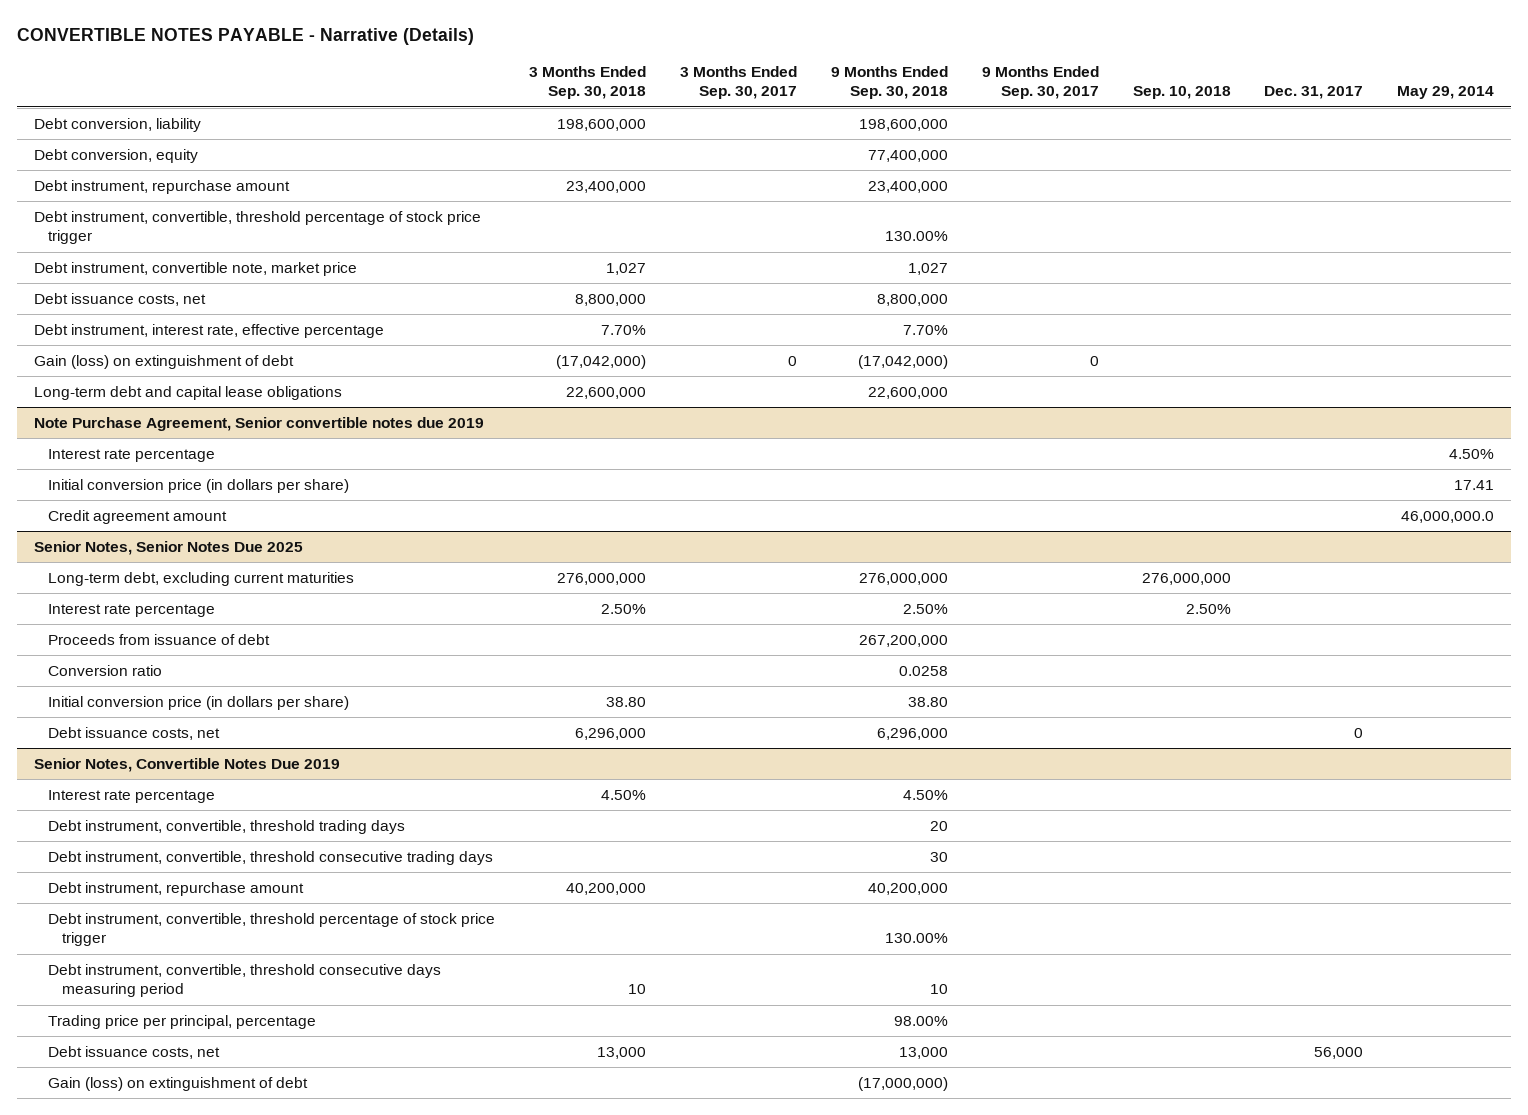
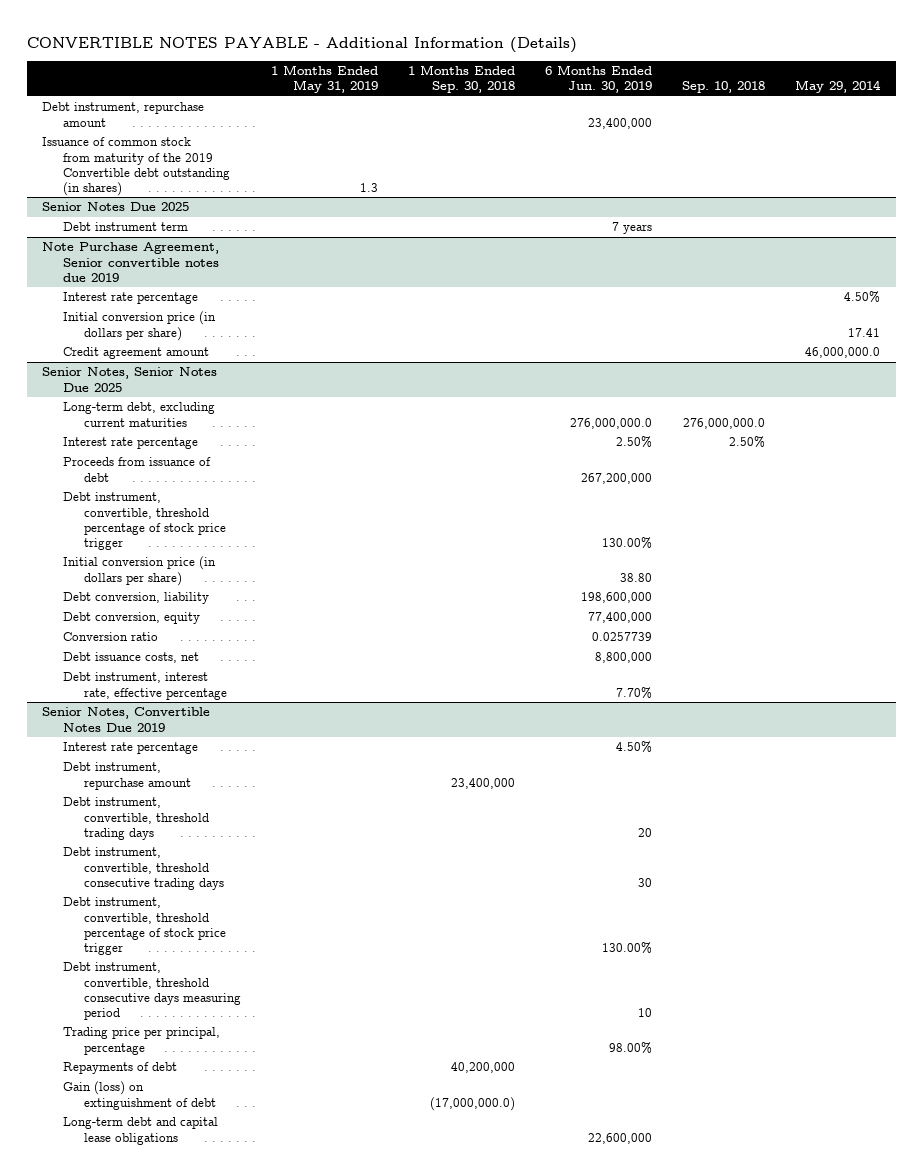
[16,27,474,45] CONVERTIBLE NOTES PAYABLE - Narrative (Details) -> [27,36,578,53] CONVERTIBLE NOTES PAYABLE - Additional Information (Details)
[528,65,646,100] 3 Months Ended Sep. 30, 2018 -> none
[679,65,797,100] 3 Months Ended Sep. 30, 2017 -> none
[830,65,948,100] 9 Months Ended Sep. 30, 2018 -> none
[981,65,1099,100] 9 Months Ended Sep. 30, 2017 -> none
[1264,86,1364,100] Dec. 31, 2017 -> none
none -> [271,65,379,94] 1 Months Ended May 31, 2019
none -> [408,65,516,94] 1 Months Ended Sep. 30, 2018
none -> [545,65,653,94] 6 Months Ended Jun. 30, 2019
[33,117,201,132] Debt conversion, liability -> none
[33,148,198,163] Debt conversion, equity -> none
[33,210,481,245] Debt instrument, convertible, threshold percentage of stock price trigger -> none
[33,261,357,276] Debt instrument, convertible note, market price -> none
[33,292,206,306] Debt issuance costs, net -> none
[33,323,384,338] Debt instrument, interest rate, effective percentage -> none
[33,354,294,369] Gain (loss) on extinguishment of debt -> none
[33,385,342,400] Long-term debt and capital lease obligations -> none
none -> [42,137,231,197] Issuance of common stock from maturity of the 2019 Convertible debt outstanding (in shares)
none -> [42,202,190,212] Senior Notes Due 2025
none -> [63,222,189,232] Debt instrument term
[1141,572,1231,585] 276,000,000 -> [683,417,766,429] 276,000,000.0
none -> [63,492,227,551] Debt instrument, convertible, threshold percentage of stock price trigger
none -> [63,592,210,605] Debt conversion, liability
none -> [63,612,201,625] Debt conversion, equity
[48,664,163,676] Conversion ratio -> [63,632,159,642] Conversion ratio
none -> [63,672,228,700] Debt instrument, interest rate, effective percentage
[48,881,305,896] Debt instrument, repurchase amount -> [63,762,192,790] Debt instrument, repurchase amount
[48,1045,221,1059] Debt issuance costs, net -> none
none -> [63,1062,178,1075] Repayments of debt
none -> [63,1117,219,1145] Long-term debt and capital lease obligations

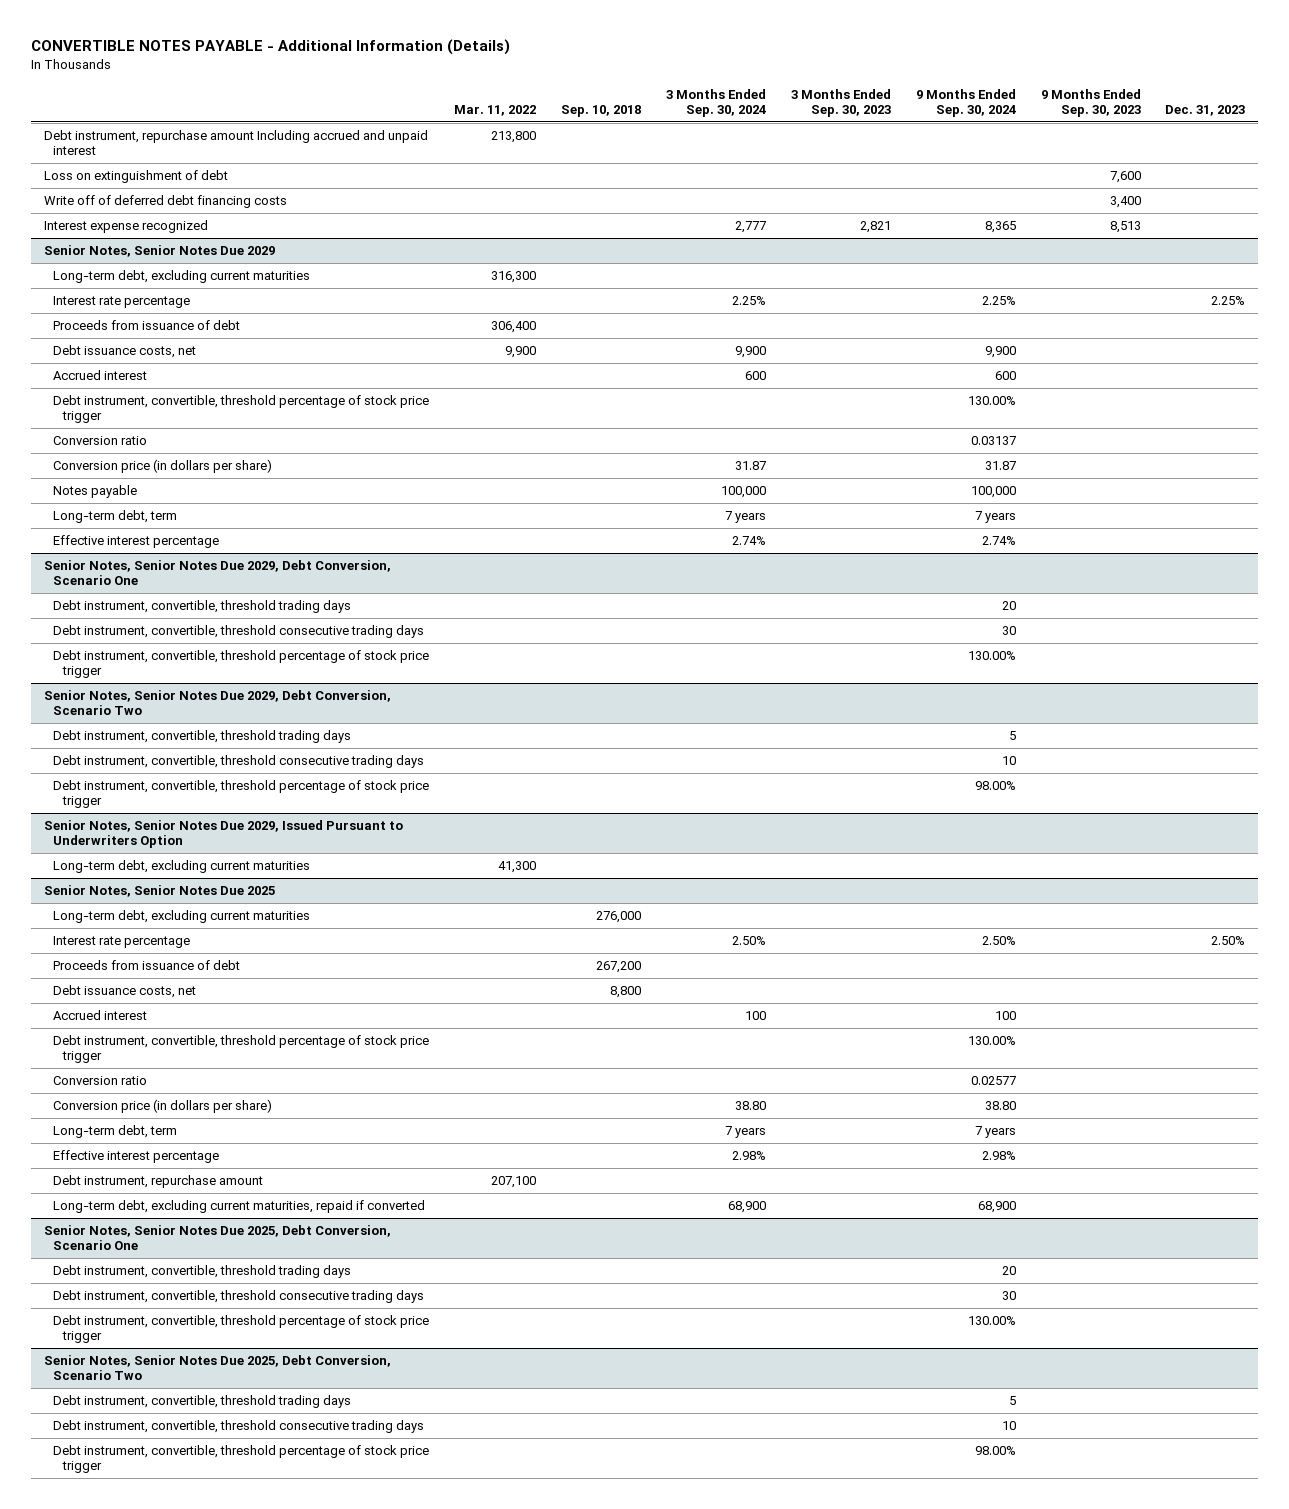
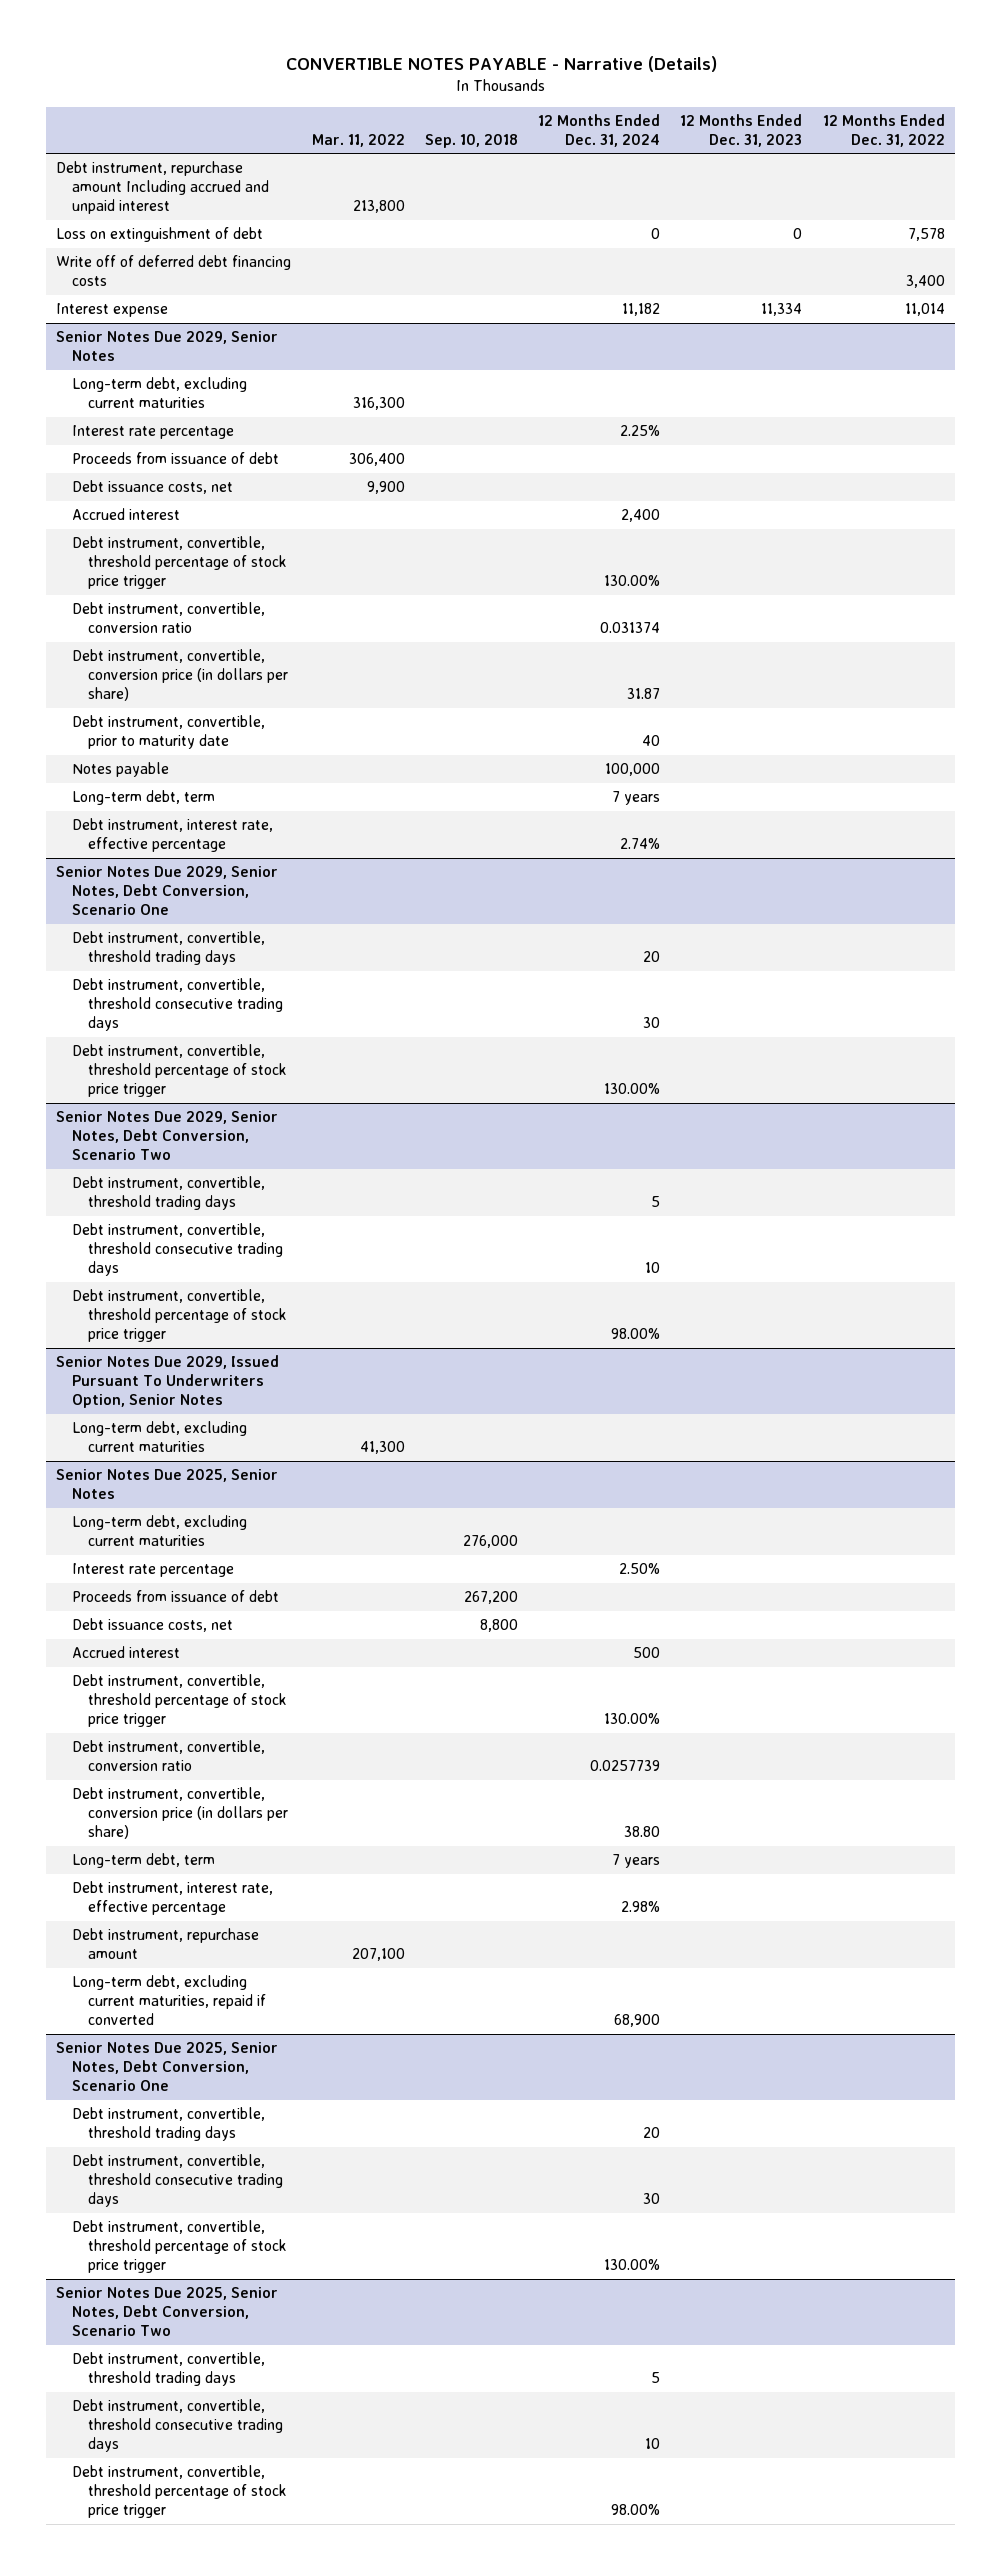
[31,39,511,56] CONVERTIBLE NOTES PAYABLE - Additional Information (Details) -> [285,56,717,73] CONVERTIBLE NOTES PAYABLE - Narrative (Details)
[665,88,766,117] 3 Months Ended Sep. 30, 2024 -> none
[790,88,891,117] 3 Months Ended Sep. 30, 2023 -> none
[915,88,1016,117] 9 Months Ended Sep. 30, 2024 -> none
[1040,88,1141,117] 9 Months Ended Sep. 30, 2023 -> none
[1165,104,1246,116] Dec. 31, 2023 -> none
none -> [538,113,661,147] 12 Months Ended Dec. 31, 2024
none -> [680,113,803,147] 12 Months Ended Dec. 31, 2023
none -> [822,113,945,147] 12 Months Ended Dec. 31, 2022
[43,220,208,234] Interest expense recognized -> [56,303,169,318] Interest expense
[43,245,275,258] Senior Notes, Senior Notes Due 2029 -> [56,331,279,362] Senior Notes Due 2029, Senior Notes
[53,436,148,446] Conversion ratio -> [72,602,266,634] Debt instrument, convertible, conversion ratio
[53,459,273,474] Conversion price (in dollars per share) -> [72,649,288,702] Debt instrument, convertible, conversion price (in dollars per share)
none -> [72,715,266,750] Debt instrument, convertible, prior to maturity date
[53,535,220,549] Effective interest percentage -> [72,818,274,853] Debt instrument, interest rate, effective percentage
[43,560,391,586] Senior Notes, Senior Notes Due 2029, Debt Conversion, Scenario One -> [56,866,279,916] Senior Notes Due 2029, Senior Notes, Debt Conversion, Scenario One
[43,690,391,716] Senior Notes, Senior Notes Due 2029, Debt Conversion, Scenario Two -> [56,1111,279,1161] Senior Notes Due 2029, Senior Notes, Debt Conversion, Scenario Two
[43,820,403,849] Senior Notes, Senior Notes Due 2029, Issued Pursuant to Underwriters Option -> [56,1355,280,1409] Senior Notes Due 2029, Issued Pursuant To Underwriters Option, Senior Notes
[43,885,275,898] Senior Notes, Senior Notes Due 2025 -> [56,1469,279,1500] Senior Notes Due 2025, Senior Notes
[53,1076,148,1086] Conversion ratio -> [72,1740,266,1772] Debt instrument, convertible, conversion ratio
[53,1099,273,1114] Conversion price (in dollars per share) -> [72,1787,288,1840] Debt instrument, convertible, conversion price (in dollars per share)
[53,1150,220,1164] Effective interest percentage -> [72,1881,274,1916] Debt instrument, interest rate, effective percentage
[43,1225,391,1251] Senior Notes, Senior Notes Due 2025, Debt Conversion, Scenario One -> [56,2042,279,2092] Senior Notes Due 2025, Senior Notes, Debt Conversion, Scenario One
[43,1355,391,1381] Senior Notes, Senior Notes Due 2025, Debt Conversion, Scenario Two -> [56,2287,279,2337] Senior Notes Due 2025, Senior Notes, Debt Conversion, Scenario Two

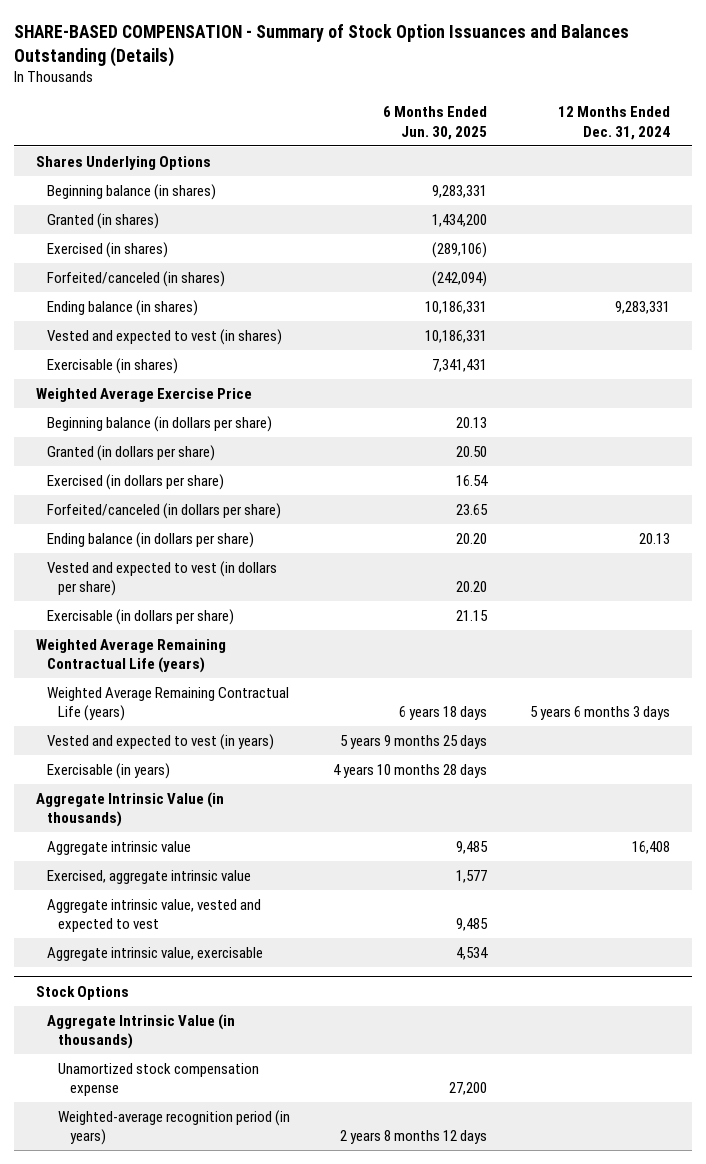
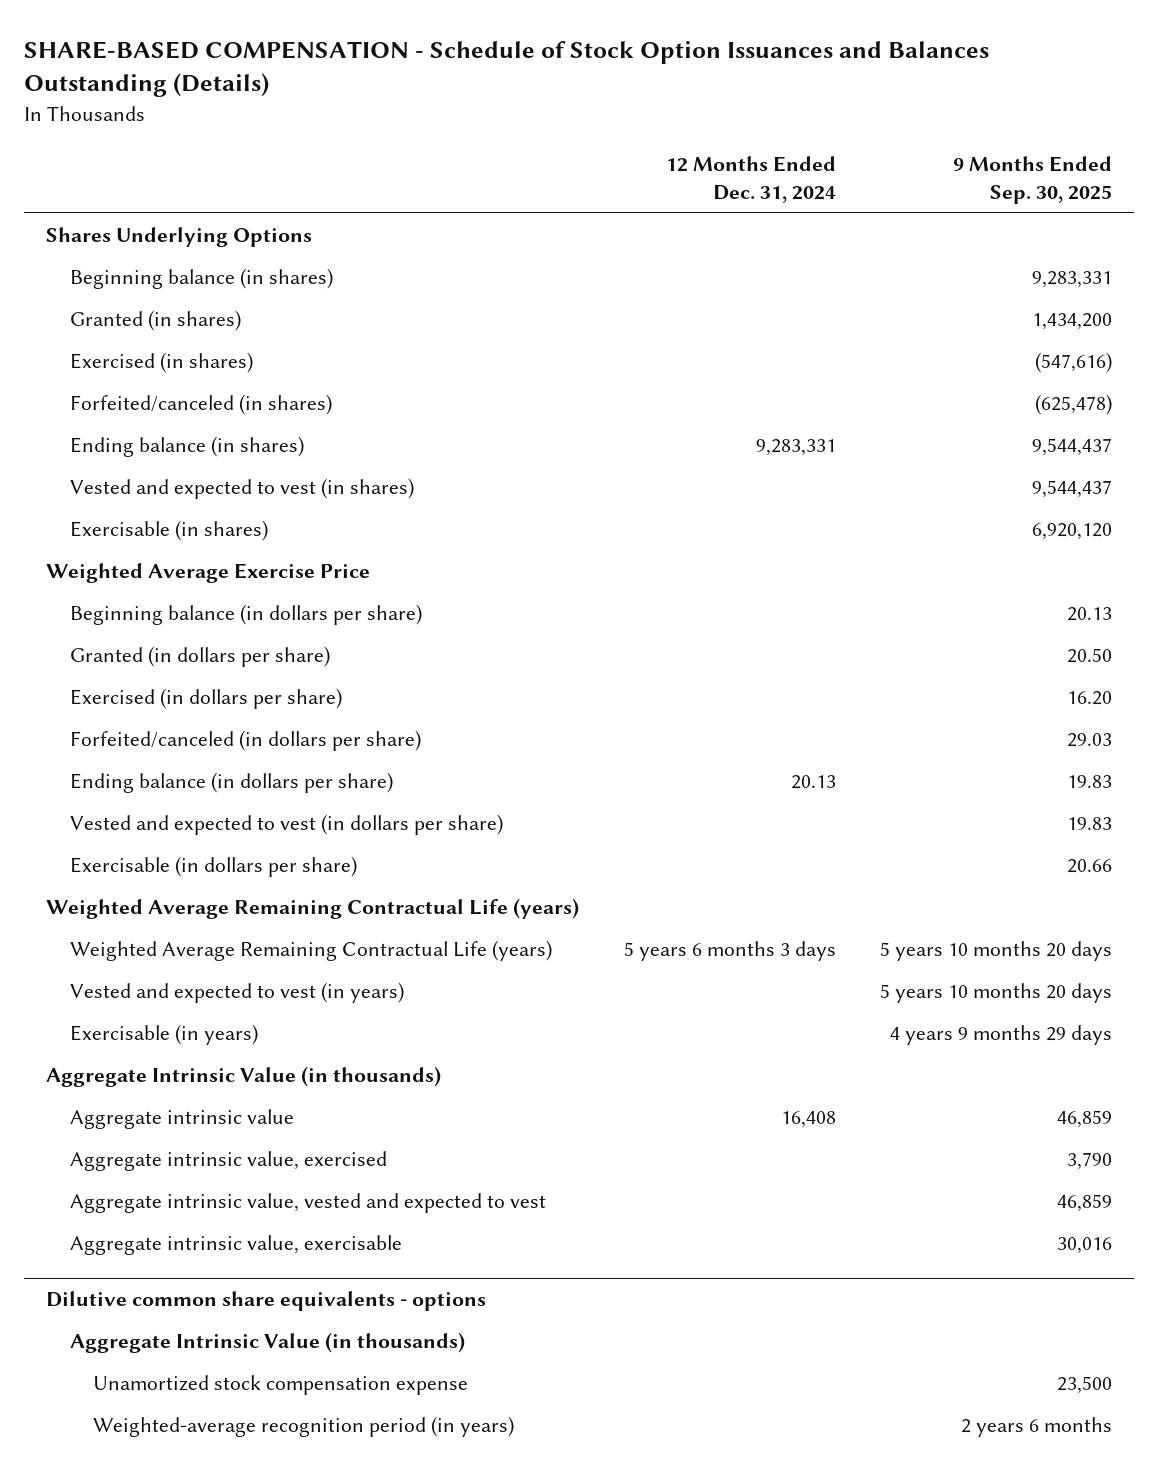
[14,24,630,67] SHARE-BASED COMPENSATION - Summary of Stock Option Issuances and Balances Outstanding (Details) -> [24,40,990,98] SHARE-BASED COMPENSATION - Schedule of Stock Option Issuances and Balances Outstanding (Details)
[383,106,488,140] 6 Months Ended Jun. 30, 2025 -> none
none -> [952,155,1112,204] 9 Months Ended Sep. 30, 2025
[47,869,252,884] Exercised, aggregate intrinsic value -> [69,1151,387,1172] Aggregate intrinsic value, exercised
[35,985,129,1000] Stock Options -> [46,1291,487,1312] Dilutive common share equivalents - options

